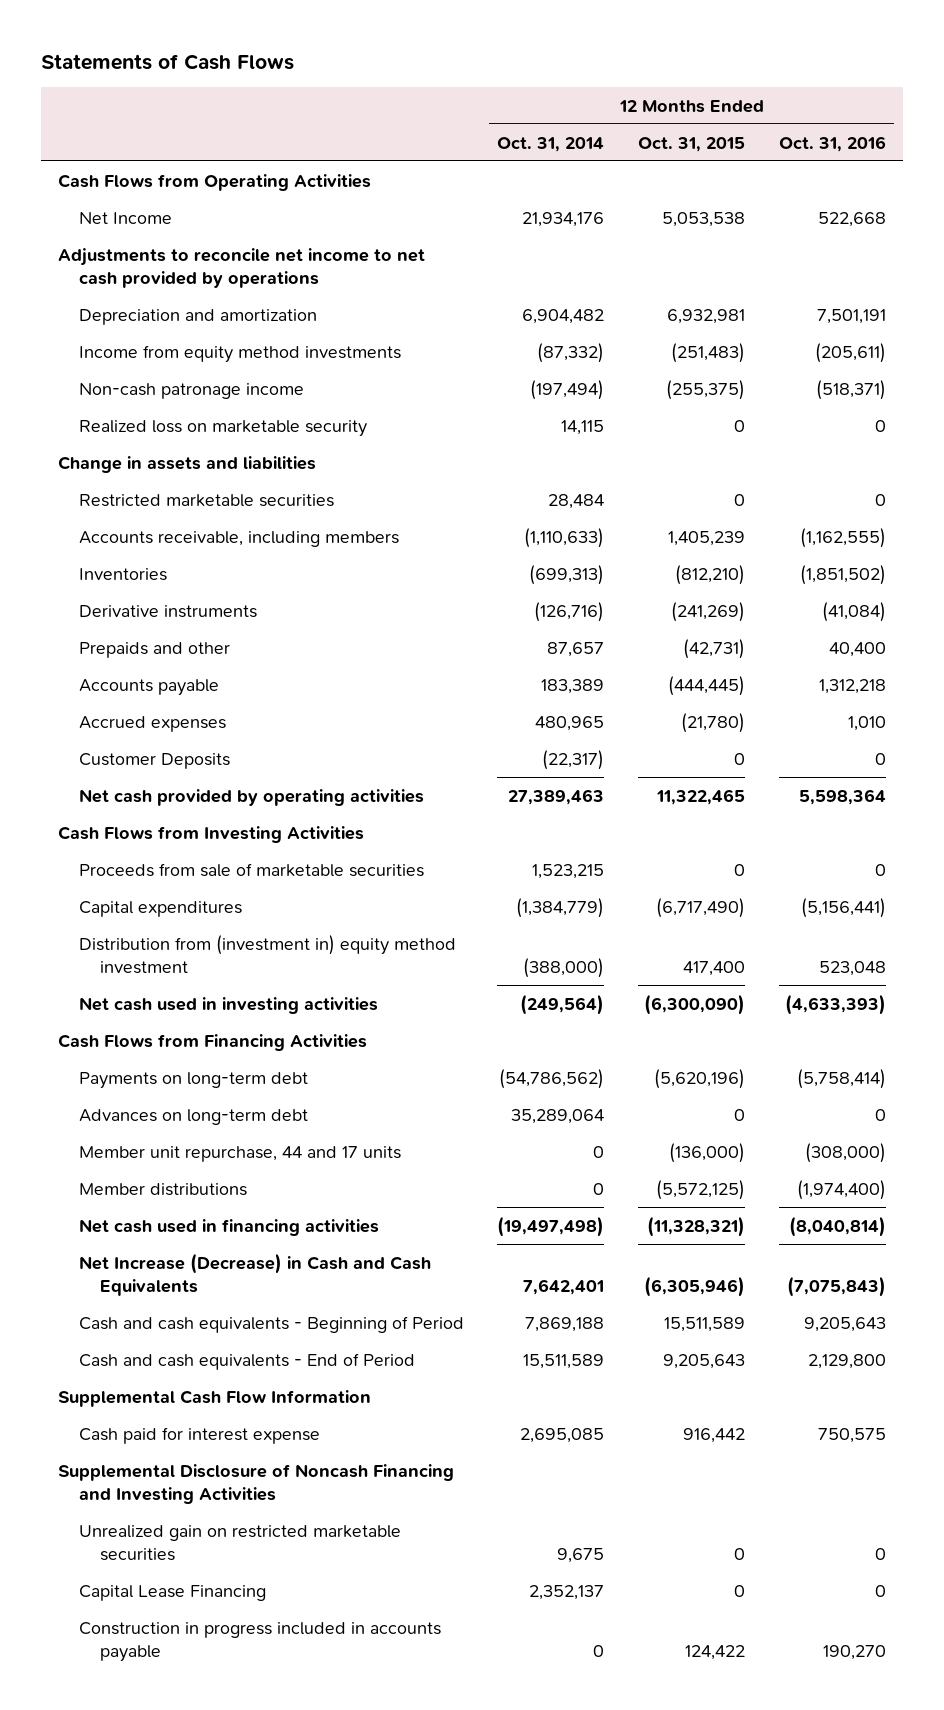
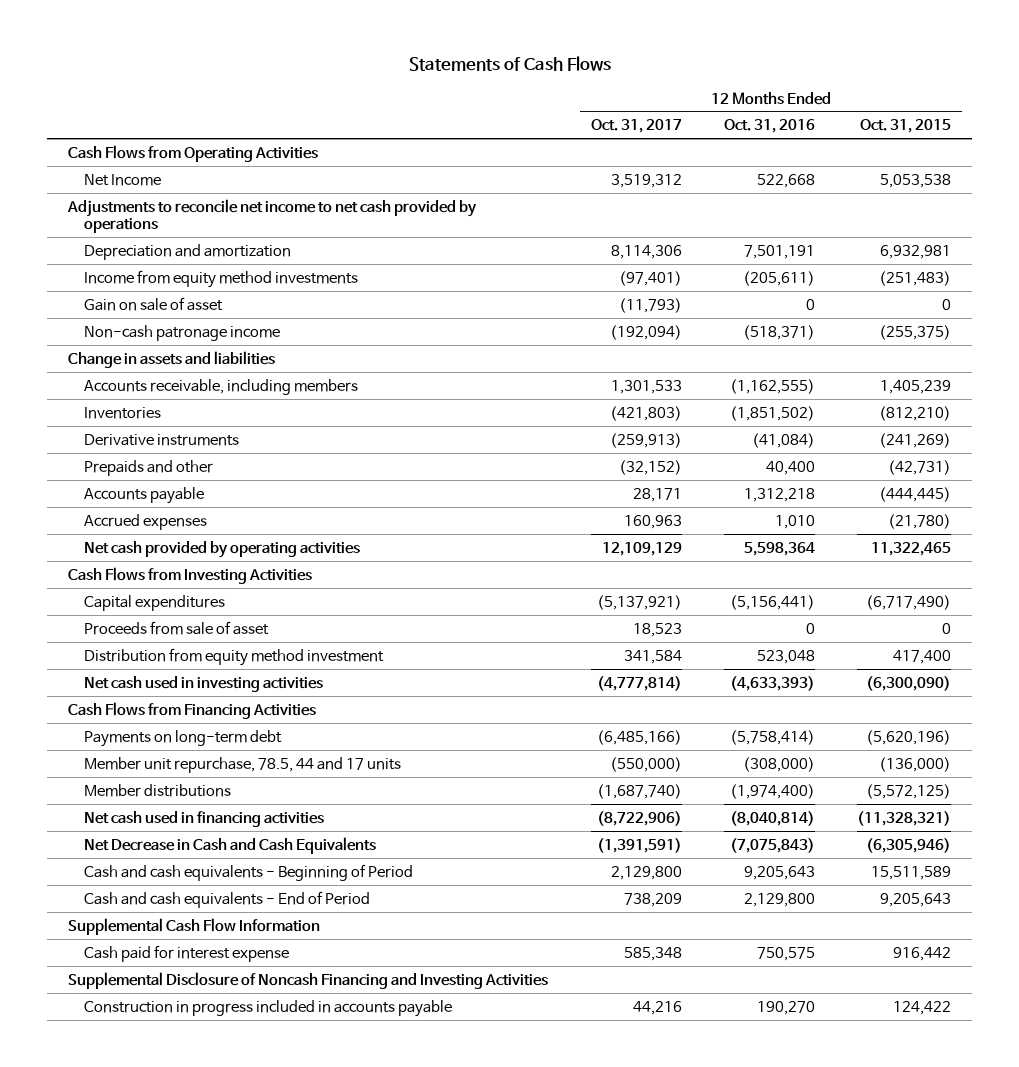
[497,136,605,152] Oct. 31, 2014 -> none
none -> [590,119,682,134] Oct. 31, 2017
none -> [84,296,224,311] Gain on sale of asset
[78,419,367,437] Realized loss on marketable security -> none
[78,493,334,507] Restricted marketable securities -> none
[78,752,230,769] Customer Deposits -> none
[78,862,424,877] Proceeds from sale of marketable securities -> none
none -> [84,620,270,635] Proceeds from sale of asset
[78,934,456,974] Distribution from (investment in) equity method investment -> [84,647,385,666] Distribution from equity method investment
[78,1108,308,1125] Advances on long-term debt -> none
[78,1145,401,1162] Member unit repurchase, 44 and 17 units -> [84,756,402,773] Member unit repurchase, 78.5, 44 and 17 units
[78,1252,431,1296] Net Increase (Decrease) in Cash and Cash Equivalents -> [84,836,377,854] Net Decrease in Cash and Cash Equivalents
[78,1524,401,1561] Unrealized gain on restricted marketable securities -> none
[78,1584,266,1601] Capital Lease Financing -> none

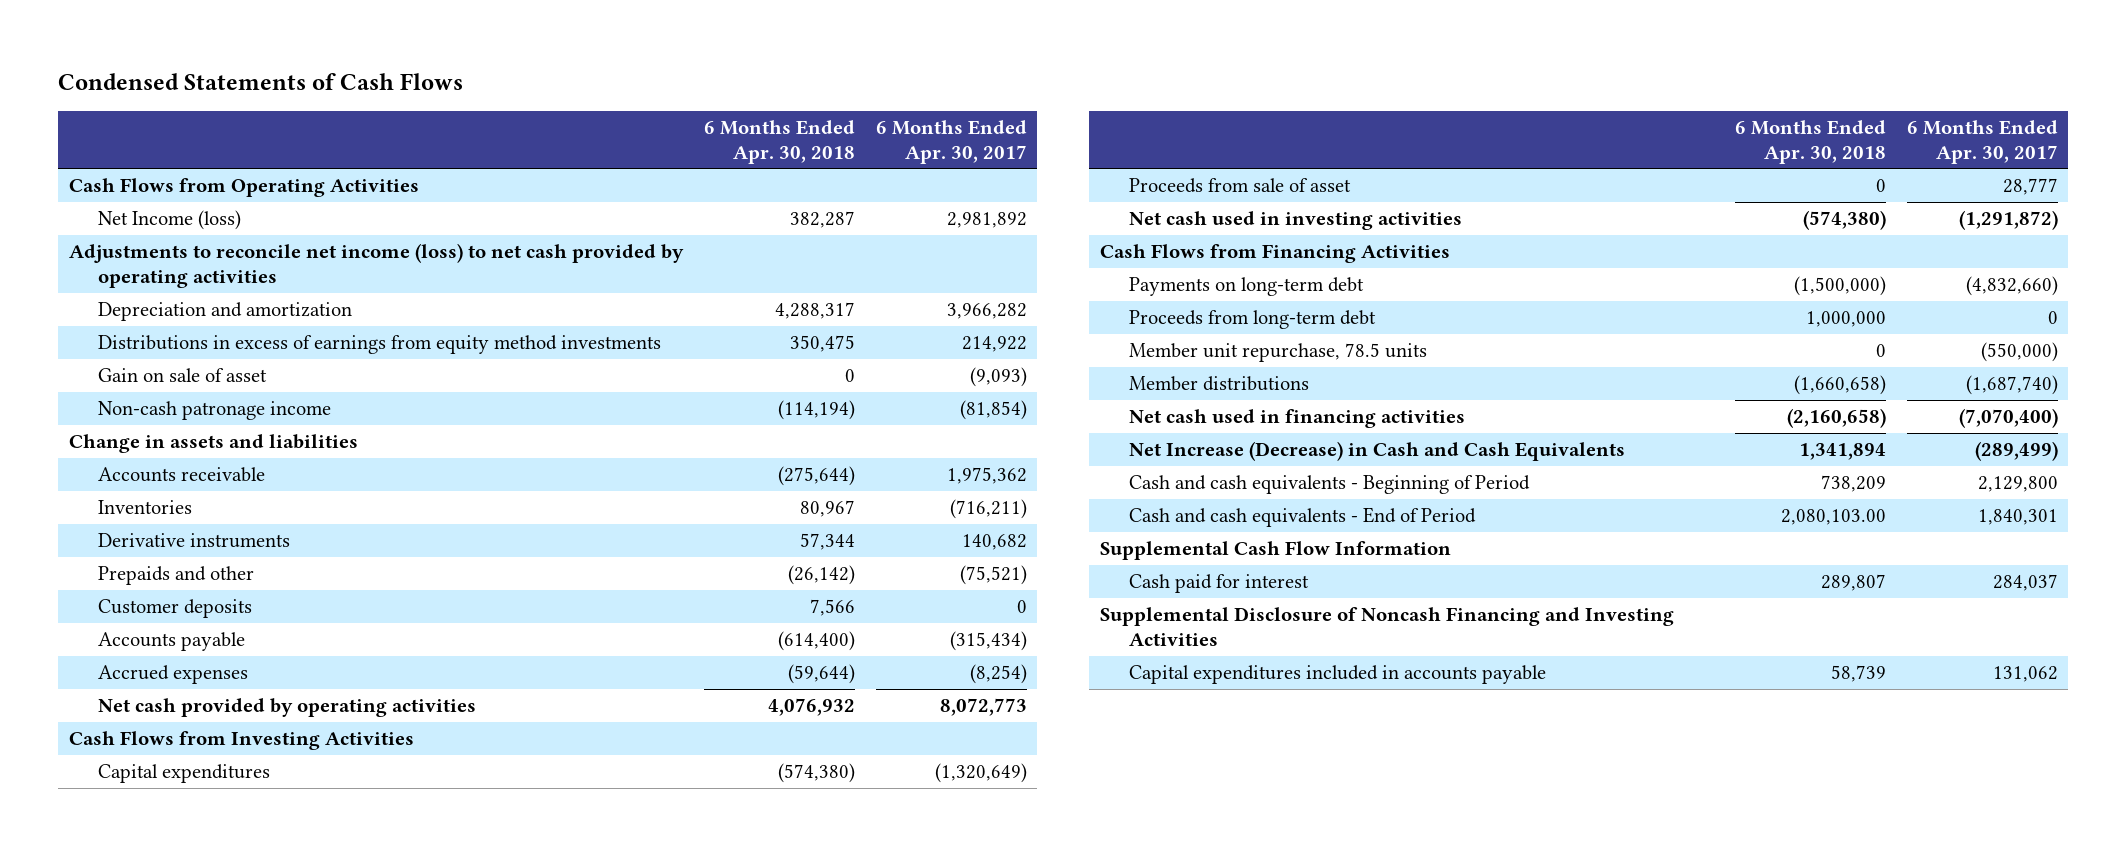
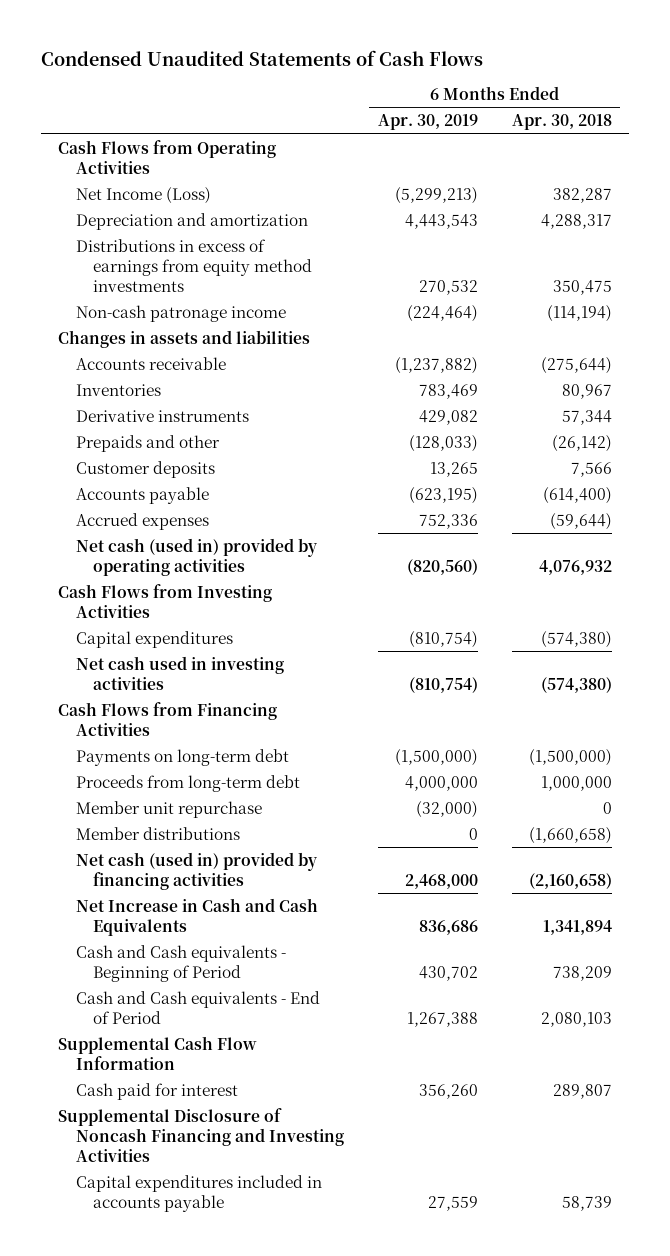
[57,73,463,91] Condensed Statements of Cash Flows -> [41,49,484,66] Condensed Unaudited Statements of Cash Flows
[875,120,1027,164] 6 Months Ended Apr. 30, 2017 -> none
none -> [377,114,478,131] Apr. 30, 2019
[68,243,684,288] Adjustments to reconcile net income (loss) to net cash provided by operating activities -> none
[97,210,241,231] Net Income (loss) -> [75,186,211,204] Net Income (Loss)
[97,368,267,383] Gain on sale of asset -> none
[68,434,358,454] Change in assets and liabilities -> [58,329,311,348] Changes in assets and liabilities
[97,698,476,718] Net cash provided by operating activities -> [75,537,317,576] Net cash (used in) provided by operating activities
[1128,178,1351,194] Proceeds from sale of asset -> none
[1128,343,1427,363] Member unit repurchase, 78.5 units -> [75,800,262,818] Member unit repurchase
[1128,409,1465,429] Net cash used in financing activities -> [75,851,317,890] Net cash (used in) provided by financing activities
[1128,441,1625,462] Net Increase (Decrease) in Cash and Cash Equivalents -> [75,897,318,936] Net Increase in Cash and Cash Equivalents
[1128,475,1530,495] Cash and cash equivalents - Beginning of Period -> [75,944,286,982] Cash and Cash equivalents - Beginning of Period
[1128,507,1476,528] Cash and cash equivalents - End of Period -> [75,990,320,1024] Cash and Cash equivalents - End of Period
[1780,509,1886,526] 2,080,103.00 -> [540,1011,612,1027] 2,080,103

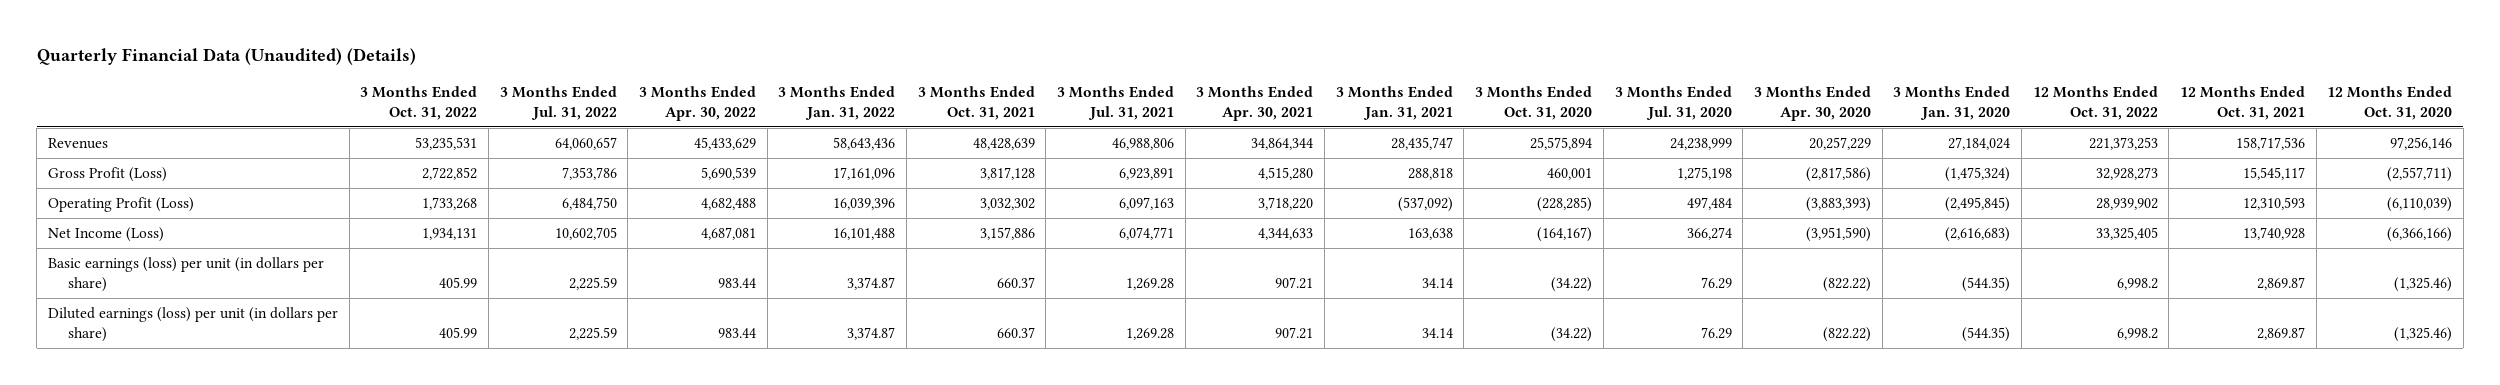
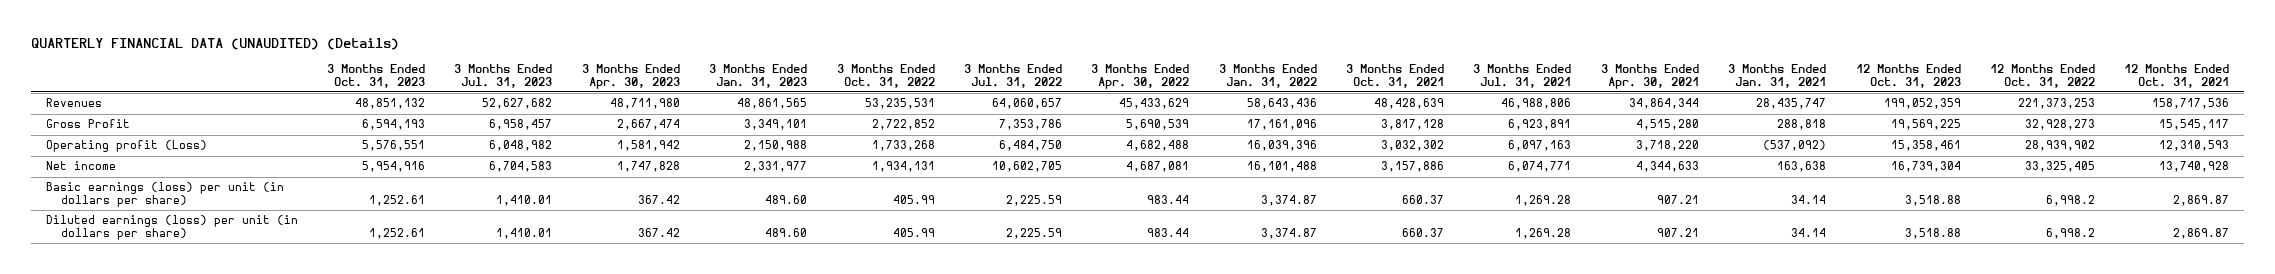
[36,48,416,66] Quarterly Financial Data (Unaudited) (Details) -> [30,37,399,50] QUARTERLY FINANCIAL DATA (UNAUDITED) (Details)
[1475,85,1593,120] 3 Months Ended Oct. 31, 2020 -> none
[1614,85,1732,120] 3 Months Ended Jul. 31, 2020 -> none
[1753,85,1871,121] 3 Months Ended Apr. 30, 2020 -> none
[1893,85,2011,120] 3 Months Ended Jan. 31, 2020 -> none
[2327,85,2453,120] 12 Months Ended Oct. 31, 2020 -> none
none -> [326,63,425,88] 3 Months Ended Oct. 31, 2023
none -> [454,63,553,88] 3 Months Ended Jul. 31, 2023
none -> [581,63,680,89] 3 Months Ended Apr. 30, 2023
none -> [709,63,808,88] 3 Months Ended Jan. 31, 2023
none -> [1855,63,1961,88] 12 Months Ended Oct. 31, 2023
[47,167,167,183] Gross Profit (Loss) -> [45,119,130,129] Gross Profit
[47,197,194,213] Operating Profit (Loss) -> [45,140,207,153] Operating profit (Loss)
[47,227,164,243] Net Income (Loss) -> [45,161,116,171] Net income

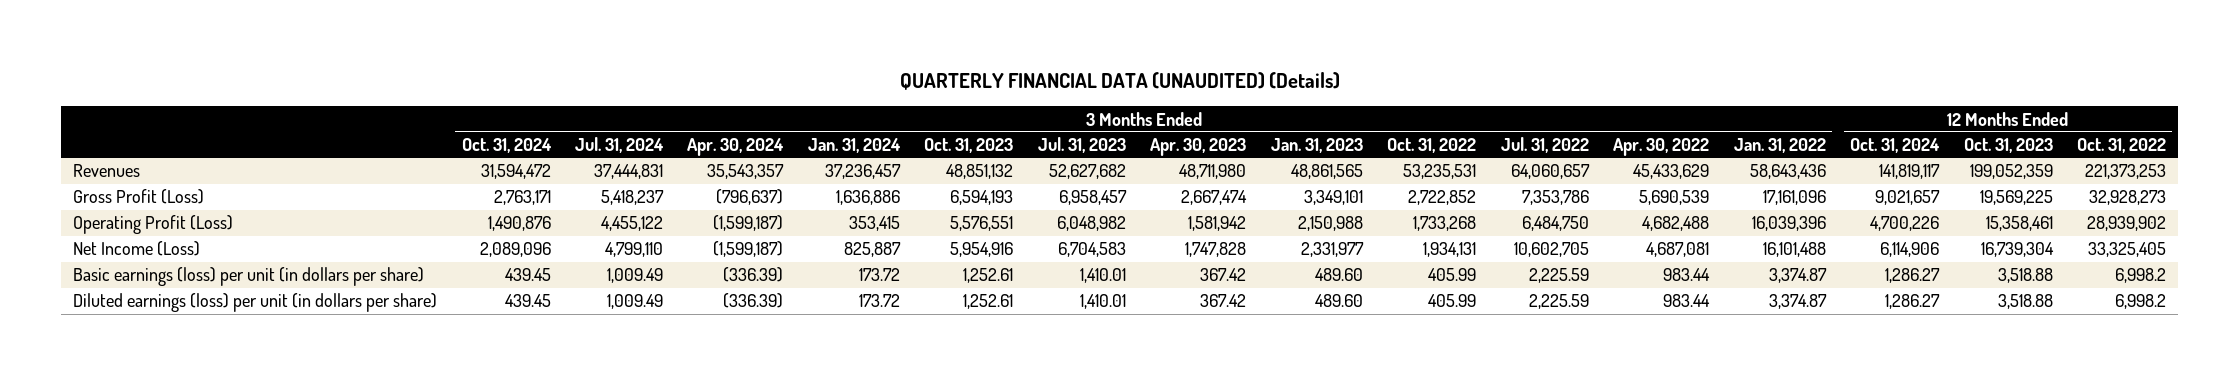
[1346,63,1445,88] 3 Months Ended Oct. 31, 2021 -> none
[1473,63,1572,88] 3 Months Ended Jul. 31, 2021 -> none
[1600,63,1699,89] 3 Months Ended Apr. 30, 2021 -> none
[1728,63,1827,88] 3 Months Ended Jan. 31, 2021 -> none
[2124,63,2230,88] 12 Months Ended Oct. 31, 2021 -> none
none -> [461,138,552,154] Oct. 31, 2024
none -> [575,137,665,154] Jul. 31, 2024
none -> [687,138,785,157] Apr. 30, 2024
none -> [807,138,901,154] Jan. 31, 2024
none -> [1850,138,1941,154] Oct. 31, 2024
[45,119,130,129] Gross Profit -> [73,189,205,205] Gross Profit (Loss)
[45,140,207,153] Operating profit (Loss) -> [73,215,234,235] Operating Profit (Loss)
[45,161,116,171] Net income -> [73,241,201,257] Net Income (Loss)

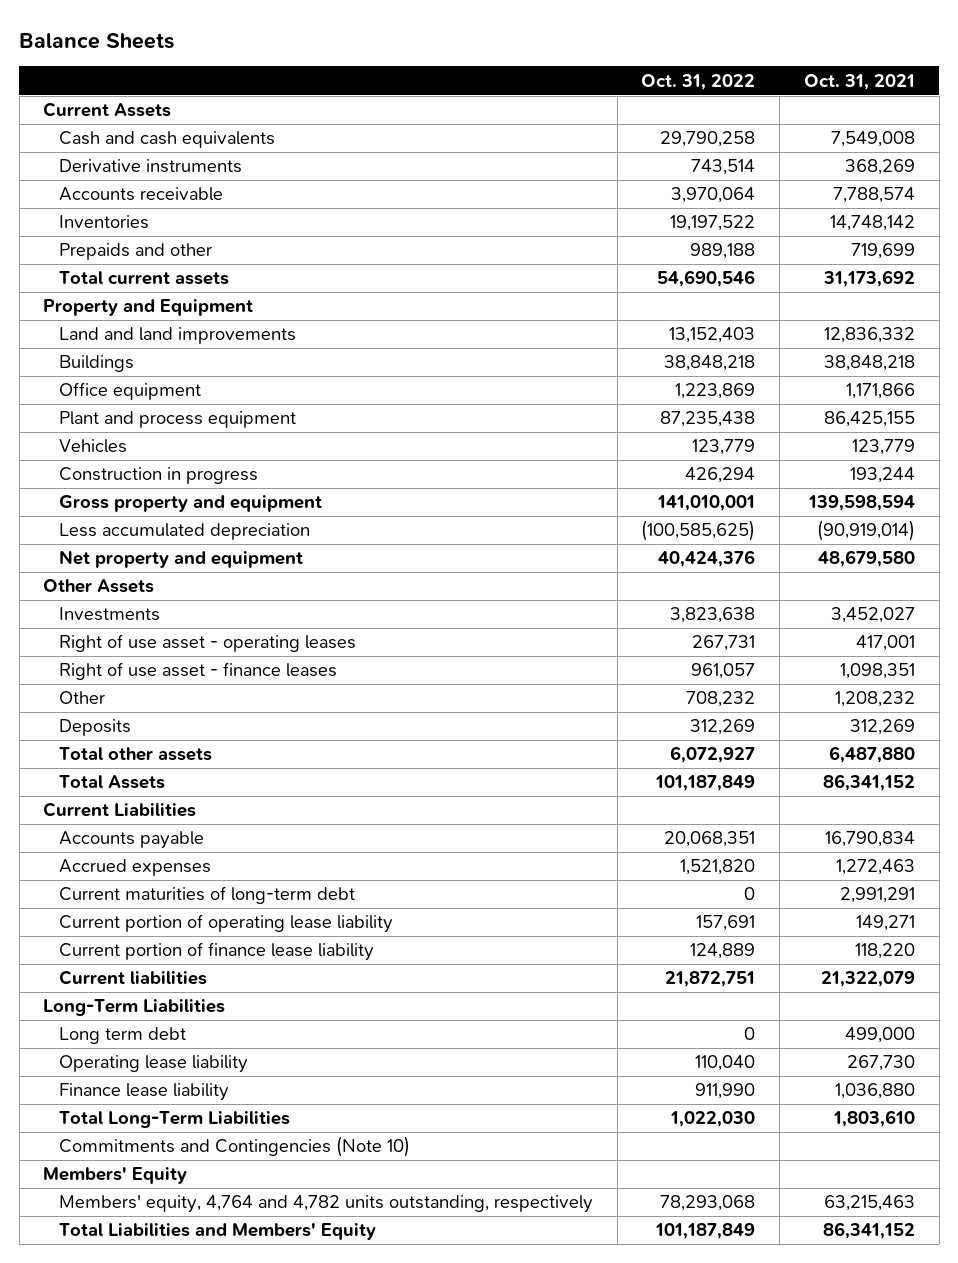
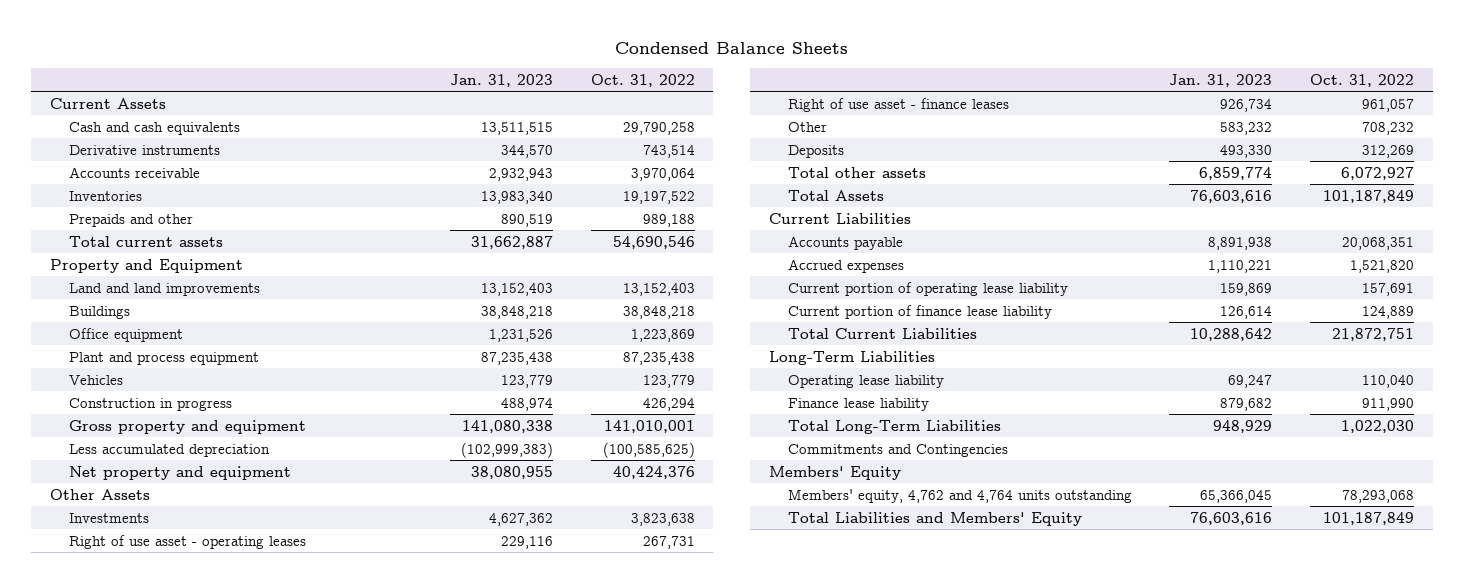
[19,32,175,49] Balance Sheets -> [614,41,848,54] Condensed Balance Sheets
[804,73,916,90] Oct. 31, 2021 -> none
none -> [450,73,554,87] Jan. 31, 2023
[58,886,355,905] Current maturities of long-term debt -> none
[58,970,207,986] Current liabilities -> [788,327,978,339] Total Current Liabilities
[58,1027,186,1045] Long term debt -> none
[58,1136,410,1158] Commitments and Contingencies (Note 10) -> [788,443,1009,457] Commitments and Contingencies
[58,1195,593,1214] Members' equity, 4,764 and 4,782 units outstanding, respectively -> [788,488,1133,503] Members' equity, 4,762 and 4,764 units outstanding

